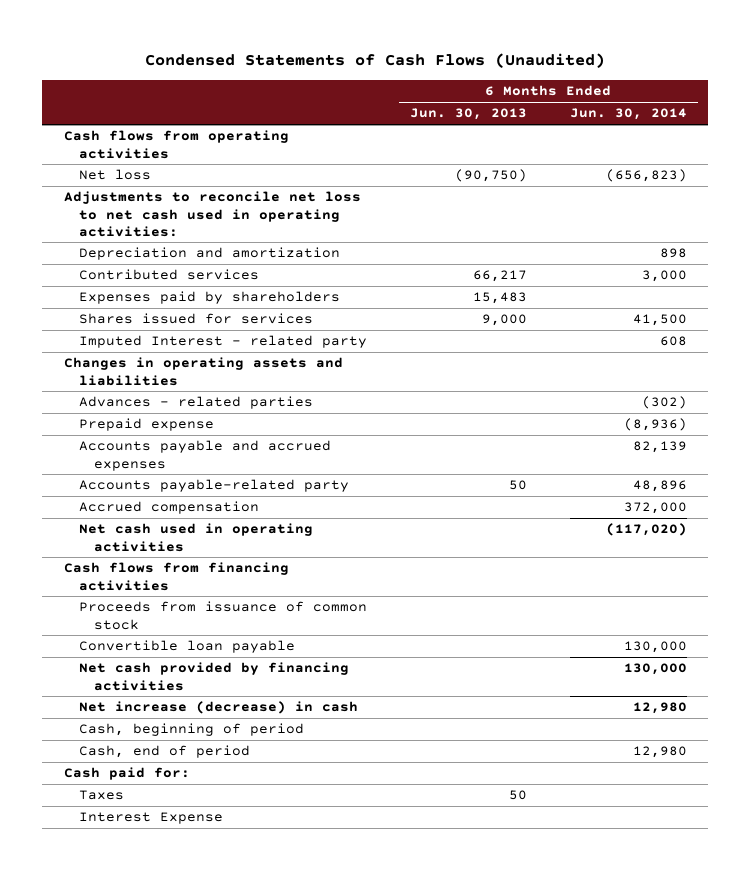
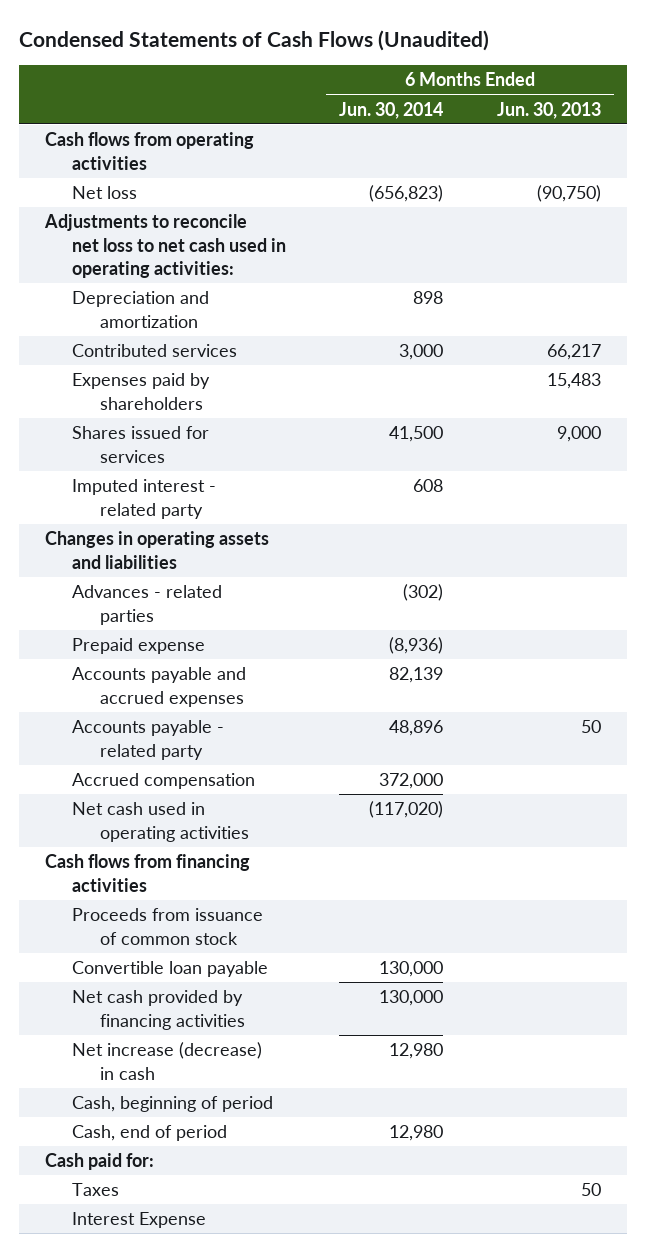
[79,335,368,349] Imputed Interest - related party -> [72,479,217,519] Imputed interest - related party
[79,479,350,493] Accounts payable-related party -> [72,720,225,760] Accounts payable - related party

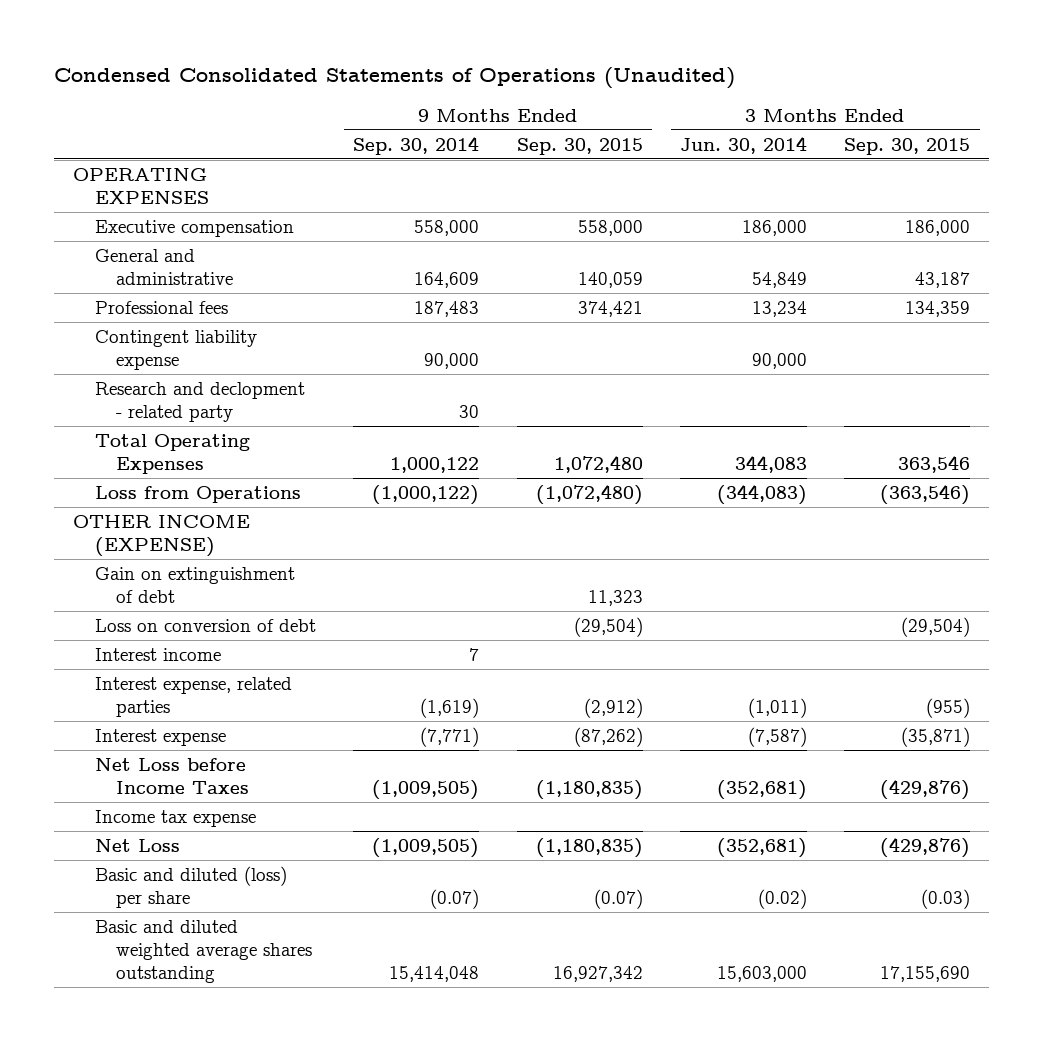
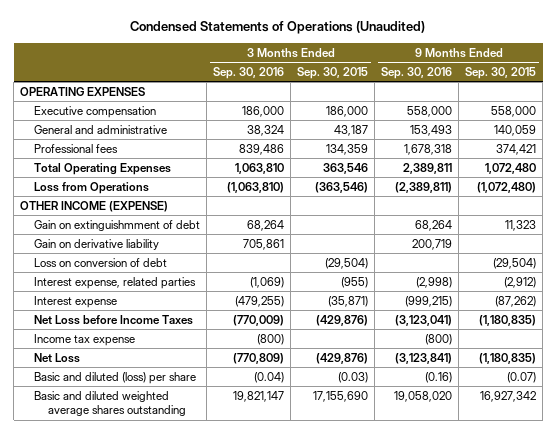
[54,67,736,90] Condensed Consolidated Statements of Operations (Unaudited) -> [130,21,426,35] Condensed Statements of Operations (Unaudited)
[353,135,480,155] Sep. 30, 2014 -> none
[679,135,807,154] Jun. 30, 2014 -> none
none -> [213,66,285,79] Sep. 30, 2016
none -> [381,66,453,79] Sep. 30, 2016
[94,329,257,370] Contingent liability expense -> none
[94,381,305,422] Research and declopment - related party -> none
[94,566,295,603] Gain on extinguishment of debt -> [34,219,201,231] Gain on extinguishmment of debt
none -> [34,238,160,250] Gain on derivative liability
[94,647,221,661] Interest income -> none

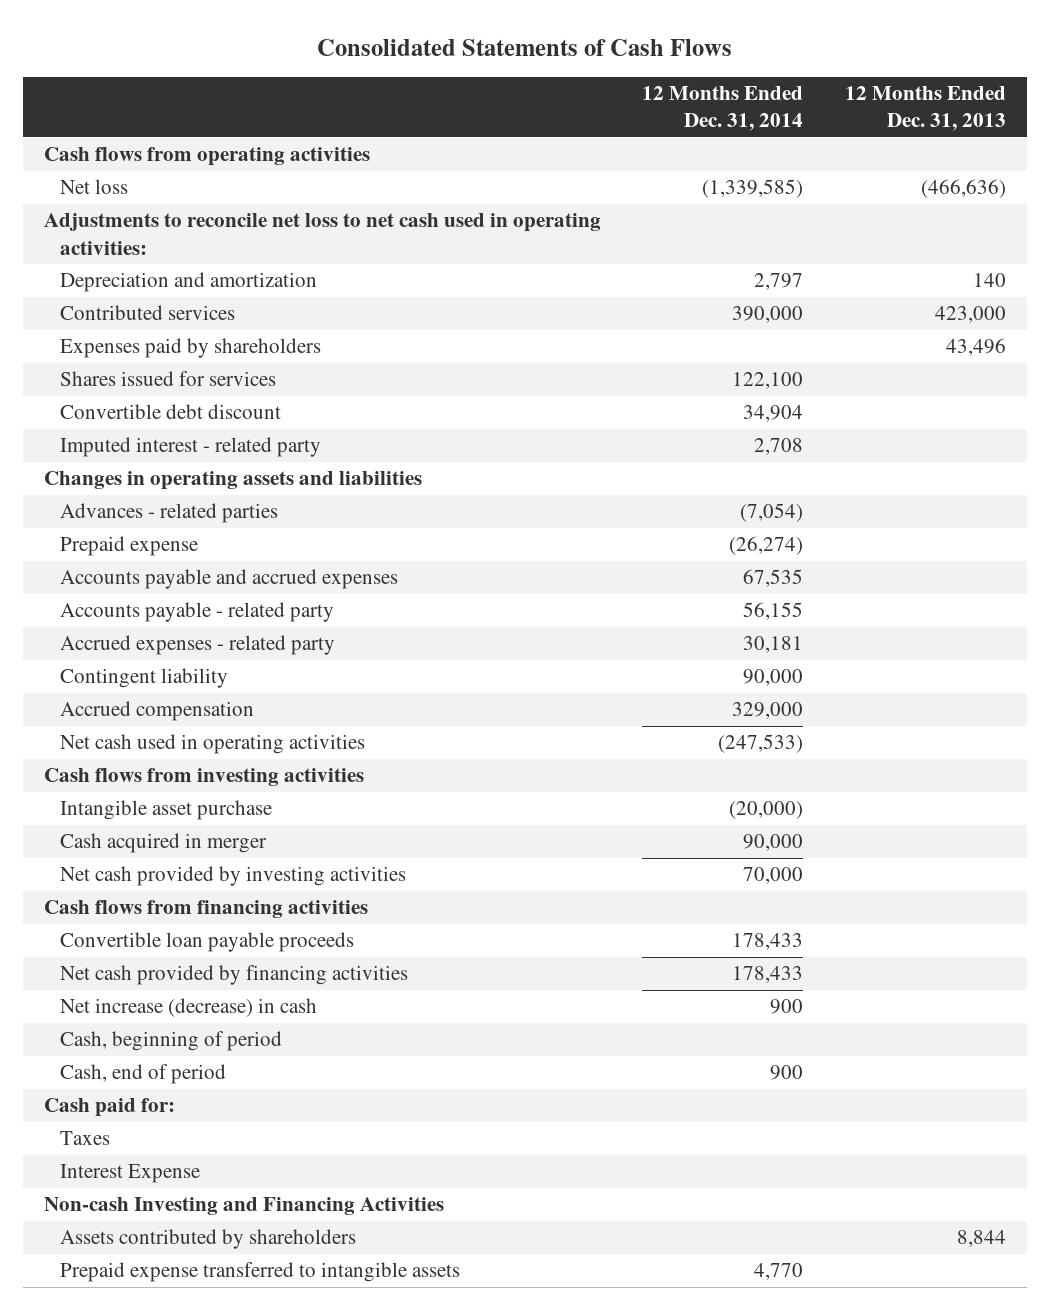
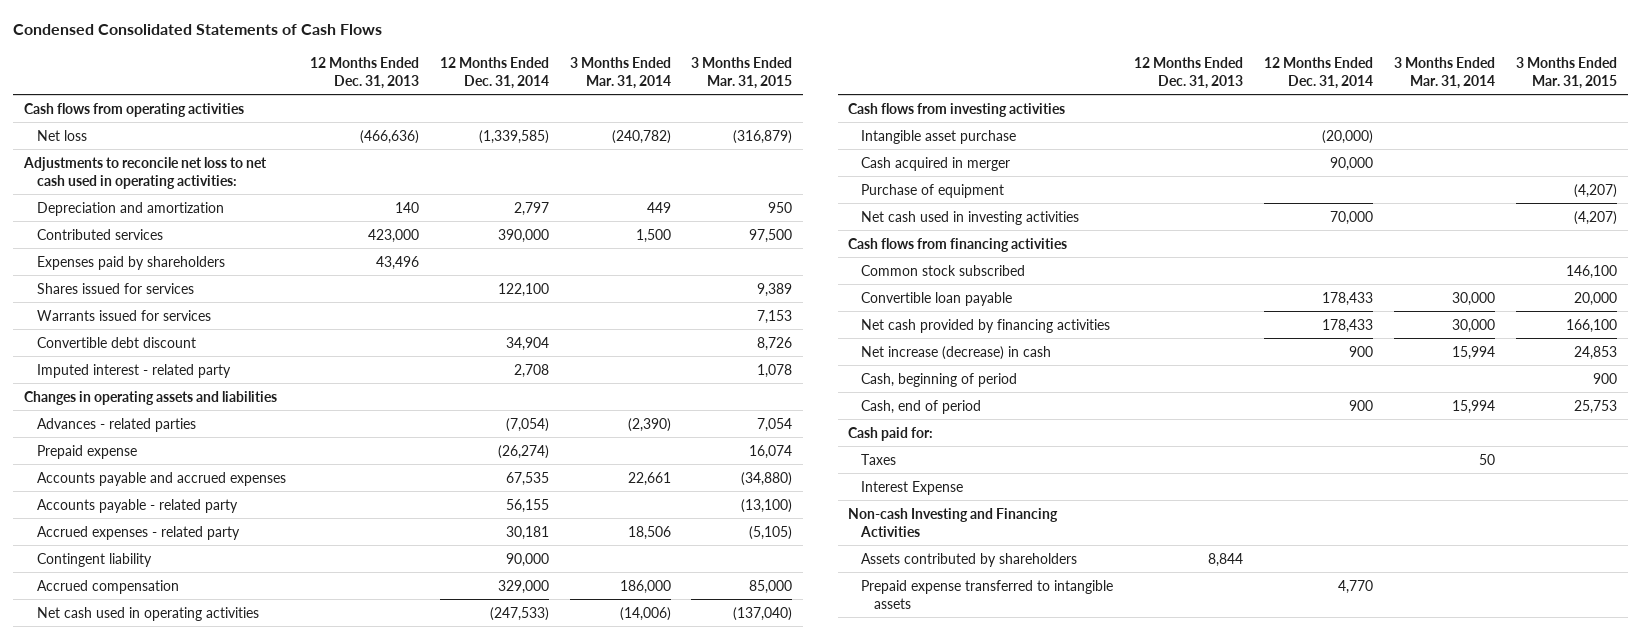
[316,38,732,56] Consolidated Statements of Cash Flows -> [13,24,383,36] Condensed Consolidated Statements of Cash Flows
none -> [569,56,671,89] 3 Months Ended Mar. 31, 2014
none -> [691,56,793,89] 3 Months Ended Mar. 31, 2015
none -> [36,309,211,321] Warrants issued for services
none -> [861,183,1005,198] Purchase of equipment
[60,866,407,887] Net cash provided by investing activities -> [861,210,1080,225] Net cash used in investing activities
none -> [861,264,1026,276] Common stock subscribed
[60,932,355,953] Convertible loan payable proceeds -> [861,291,1013,306] Convertible loan payable

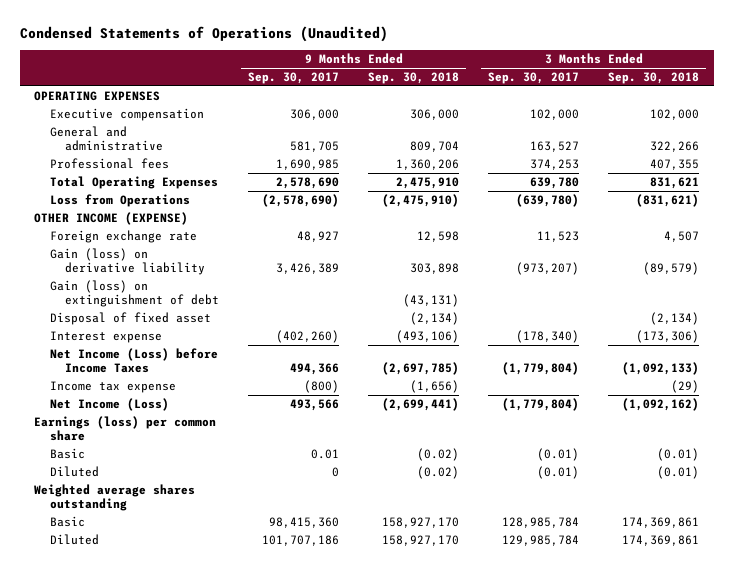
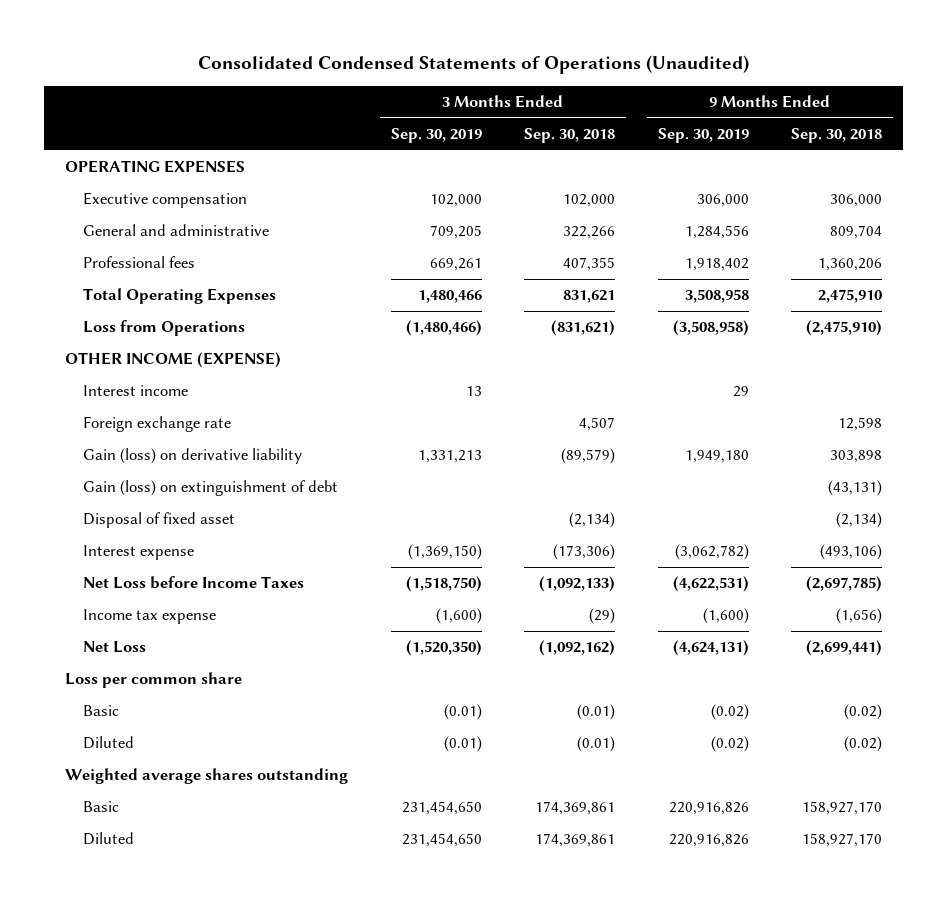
[19,26,388,43] Condensed Statements of Operations (Unaudited) -> [197,55,749,75] Consolidated Condensed Statements of Operations (Unaudited)
[248,72,340,85] Sep. 30, 2017 -> none
[488,72,580,85] Sep. 30, 2017 -> none
none -> [390,127,482,143] Sep. 30, 2019
none -> [657,127,749,143] Sep. 30, 2019
none -> [82,385,188,397] Interest income
[49,348,218,374] Net Income (Loss) before Income Taxes -> [82,576,304,590] Net Loss before Income Taxes
[49,398,169,412] Net Income (Loss) -> [82,641,146,654] Net Loss
[34,416,217,442] Earnings (loss) per common share -> [65,672,243,689] Loss per common share

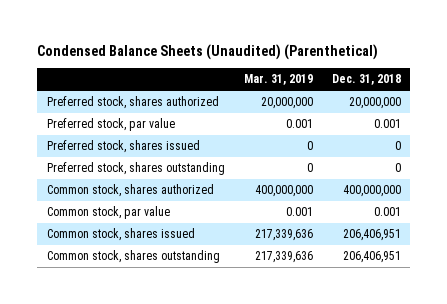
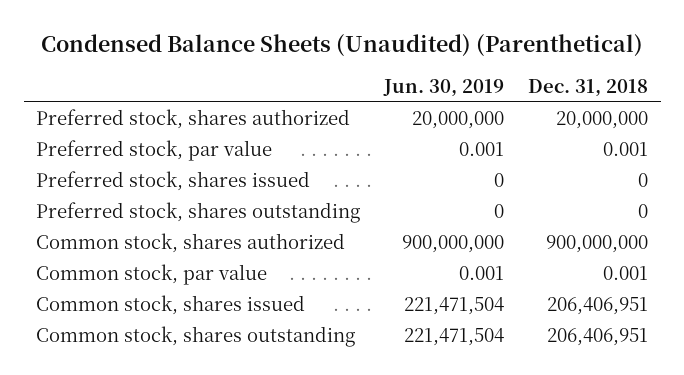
[243,74,313,86] Mar. 31, 2019 -> none
none -> [383,79,505,98] Jun. 30, 2019
[342,185,401,198] 400,000,000 -> [546,235,649,254] 900,000,000

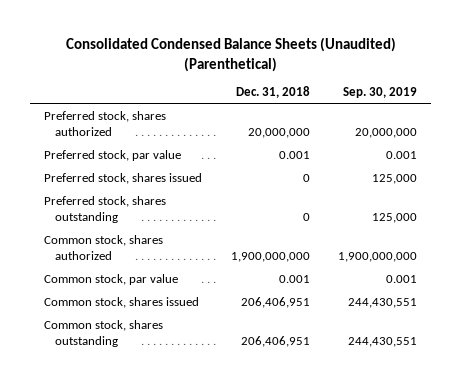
[41,34,644,58] Condensed Balance Sheets (Unaudited) (Parenthetical) -> [65,37,396,72] Consolidated Condensed Balance Sheets (Unaudited) (Parenthetical)
[383,79,505,98] Jun. 30, 2019 -> none
none -> [343,87,418,99] Sep. 30, 2019
[546,235,649,254] 900,000,000 -> [230,252,310,263] 1,900,000,000

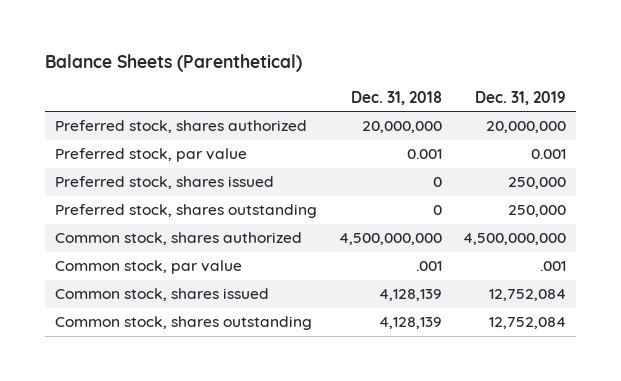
[65,37,396,72] Consolidated Condensed Balance Sheets (Unaudited) (Parenthetical) -> [44,54,302,73] Balance Sheets (Parenthetical)
[343,87,418,99] Sep. 30, 2019 -> none
none -> [474,90,566,105] Dec. 31, 2019
[230,252,310,263] 1,900,000,000 -> [338,233,442,246] 4,500,000,000
[278,275,310,284] 0.001 -> [415,261,442,272] .001
[240,297,310,309] 206,406,951 -> [378,289,442,302] 4,128,139
[240,336,310,348] 206,406,951 -> [378,317,442,330] 4,128,139

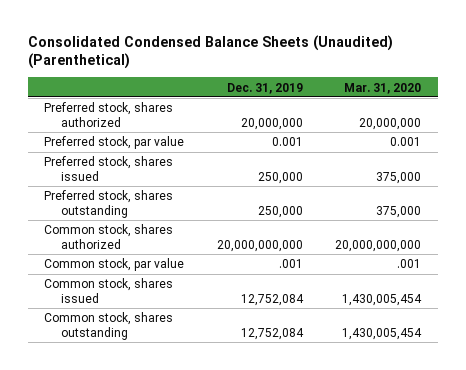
[44,54,302,73] Balance Sheets (Parenthetical) -> [27,34,393,70] Consolidated Condensed Balance Sheets (Unaudited) (Parenthetical)
[350,90,442,105] Dec. 31, 2018 -> none
none -> [344,82,422,94] Mar. 31, 2020
[462,233,566,246] 4,500,000,000 -> [216,240,303,253] 20,000,000,000

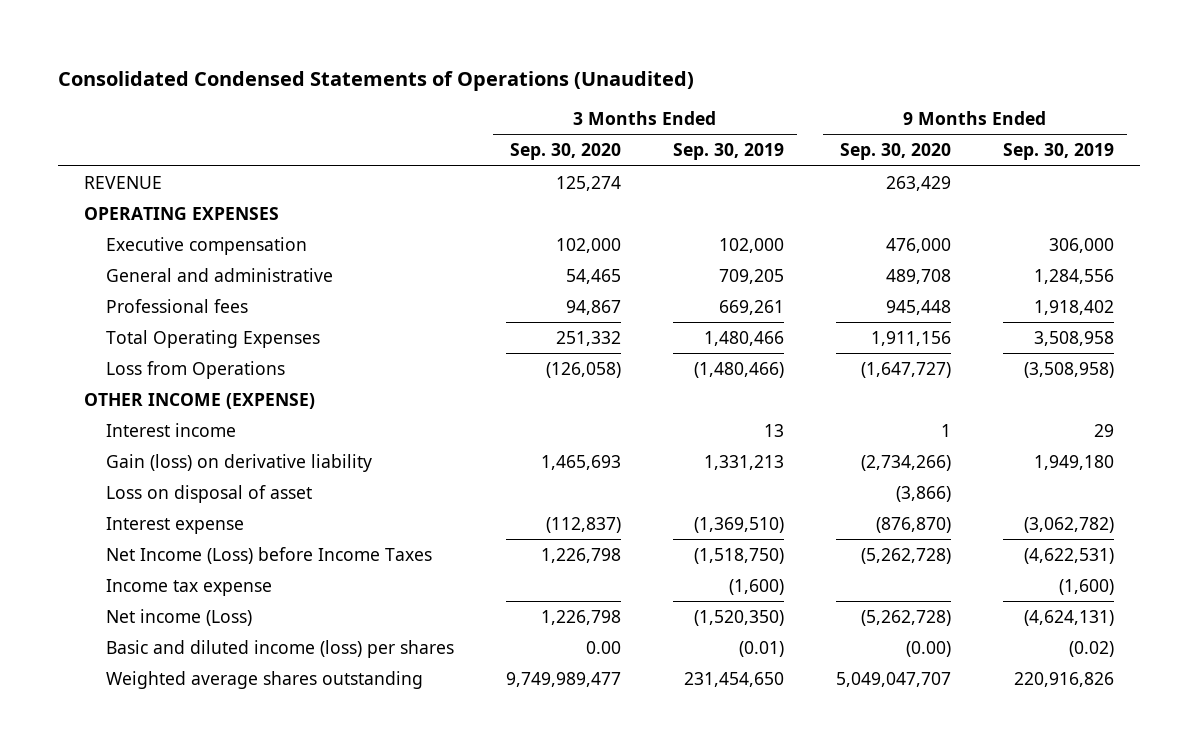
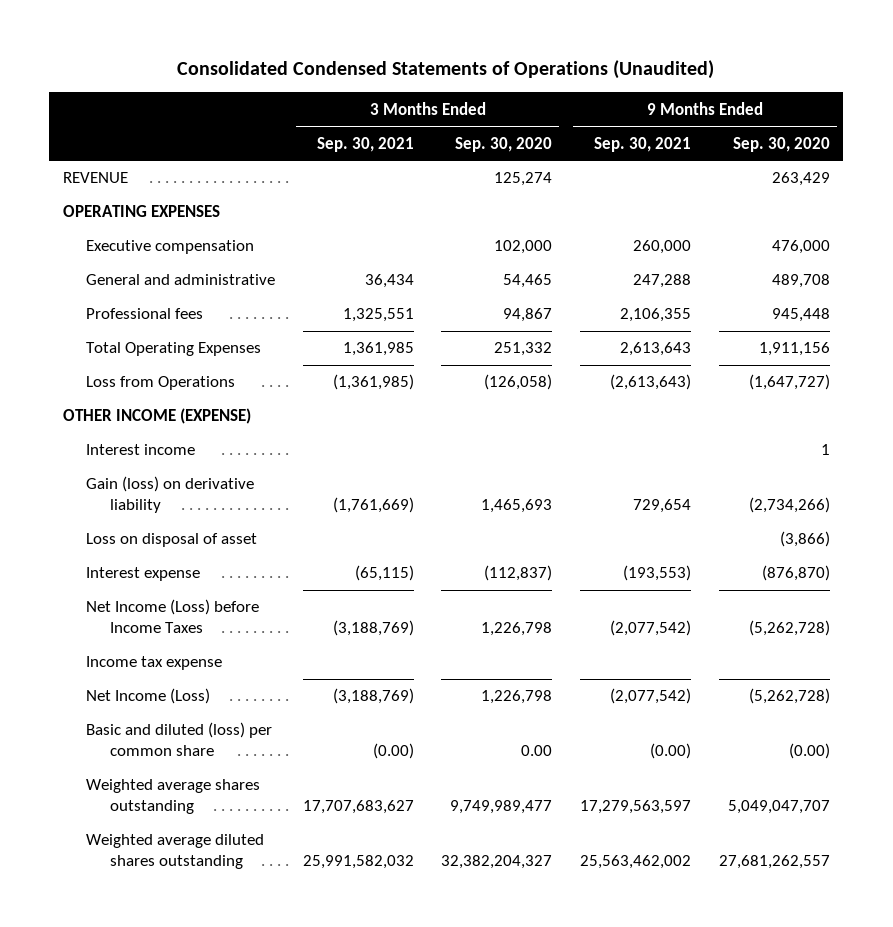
[673,143,785,161] Sep. 30, 2019 -> none
[1003,143,1115,161] Sep. 30, 2019 -> none
none -> [316,136,414,152] Sep. 30, 2021
none -> [594,136,692,152] Sep. 30, 2021
[105,608,252,626] Net income (Loss) -> [86,688,211,705] Net Income (Loss)
[105,639,454,658] Basic and diluted income (loss) per shares -> [86,722,273,757] Basic and diluted (loss) per common share
none -> [86,834,265,870] Weighted average diluted shares outstanding

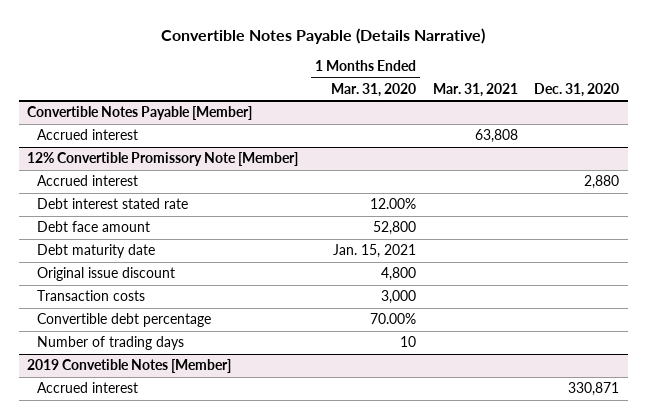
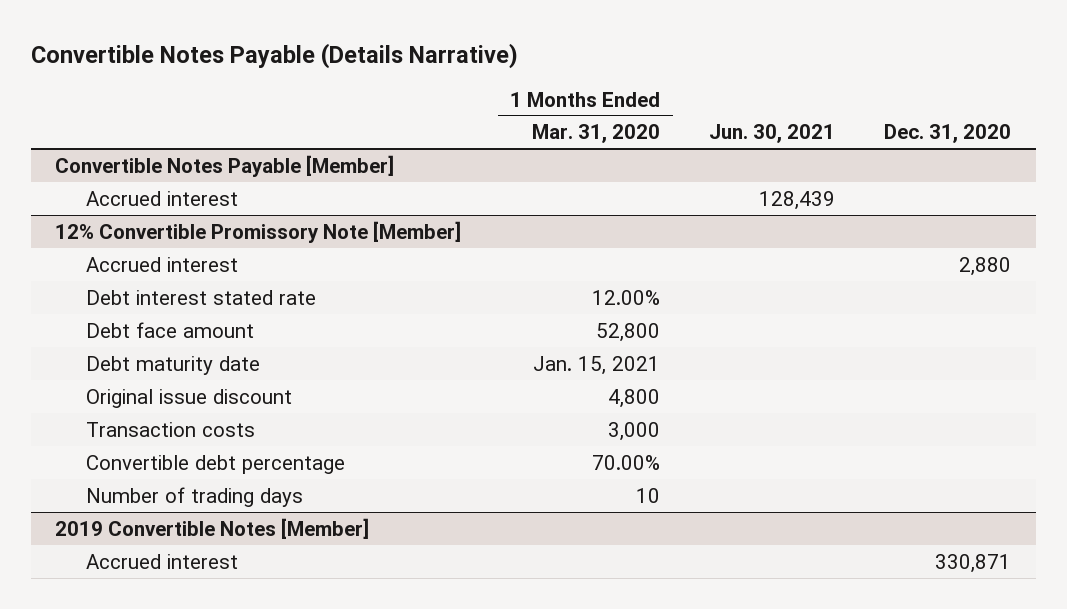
[432,82,518,97] Mar. 31, 2021 -> none
none -> [709,124,836,144] Jun. 30, 2021
[27,359,232,374] 2019 Convetible Notes [Member] -> [55,517,370,539] 2019 Convertible Notes [Member]

